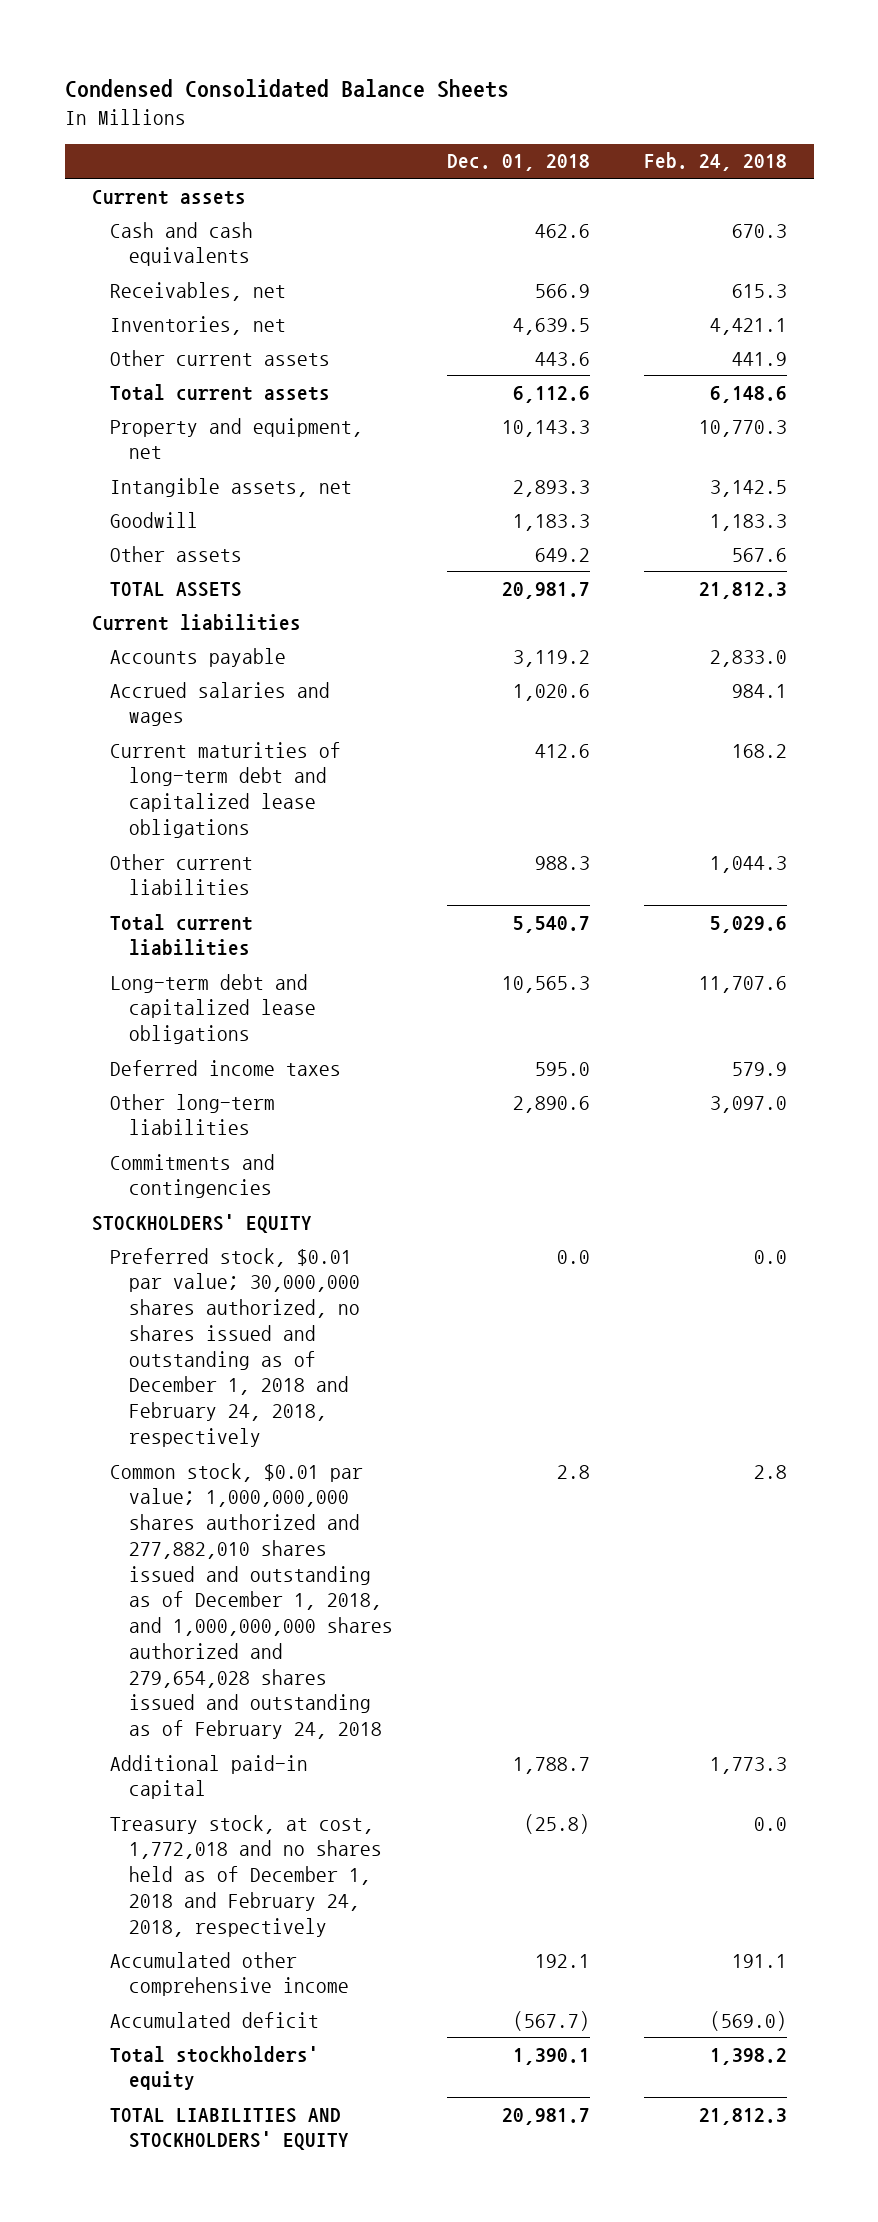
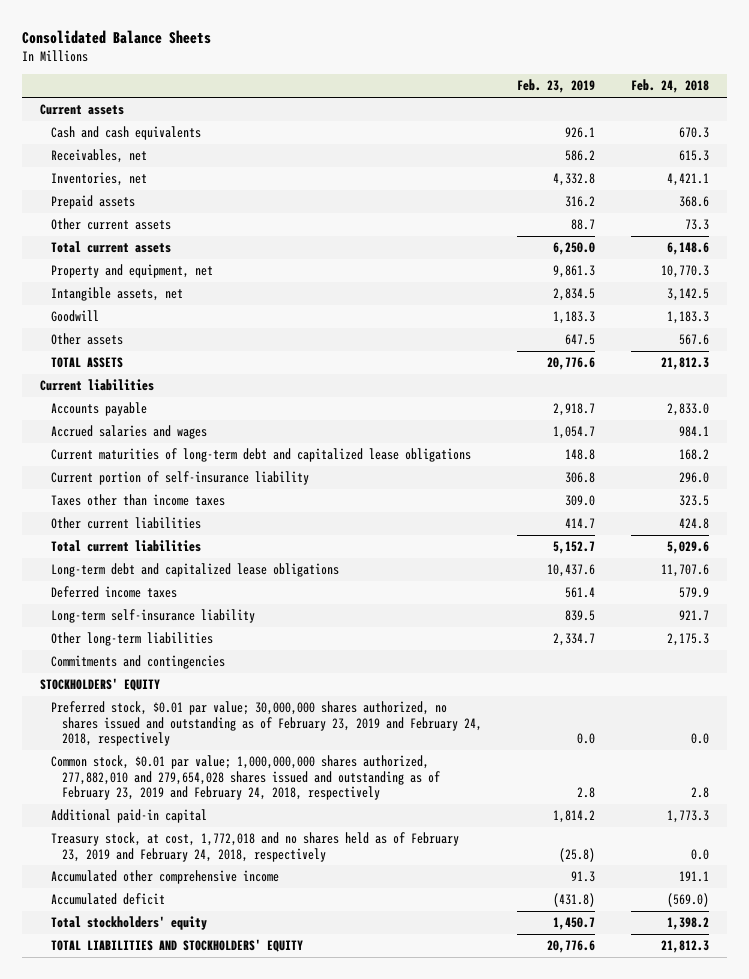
[64,79,509,99] Condensed Consolidated Balance Sheets -> [21,29,211,44] Consolidated Balance Sheets
[446,154,590,172] Dec. 01, 2018 -> none
none -> [517,79,596,94] Feb. 23, 2019
none -> [50,195,135,210] Prepaid assets
[731,351,787,366] 441.9 -> [685,219,710,231] 73.3
none -> [50,471,309,486] Current portion of self-insurance liability
none -> [50,494,225,507] Taxes other than income taxes
[709,855,787,873] 1,044.3 -> [679,518,710,530] 424.8
none -> [50,609,255,624] Long-term self-insurance liability
[709,1095,787,1113] 3,097.0 -> [667,633,710,647] 2,175.3
[110,1247,360,1447] Preferred stock, $0.01 par value; 30,000,000 shares authorized, no shares issued and outstanding as of December 1, 2018 and February 24, 2018, respectively -> [50,701,482,747] Preferred stock, $0.01 par value; 30,000,000 shares authorized, no shares issued and outstanding as of February 23, 2019 and February 24, 2018, respectively
[110,1462,393,1740] Common stock, $0.01 par value; 1,000,000,000 shares authorized and 277,882,010 shares issued and outstanding as of December 1, 2018, and 1,000,000,000 shares authorized and 279,654,028 shares issued and outstanding as of February 24, 2018 -> [50,755,440,801] Common stock, $0.01 par value; 1,000,000,000 shares authorized, 277,882,010 and 279,654,028 shares issued and outstanding as of February 23, 2019 and February 24, 2018, respectively
[110,1814,382,1937] Treasury stock, at cost, 1,772,018 and no shares held as of December 1, 2018 and February 24, 2018, respectively -> [50,832,459,862] Treasury stock, at cost, 1,772,018 and no shares held as of February 23, 2019 and February 24, 2018, respectively

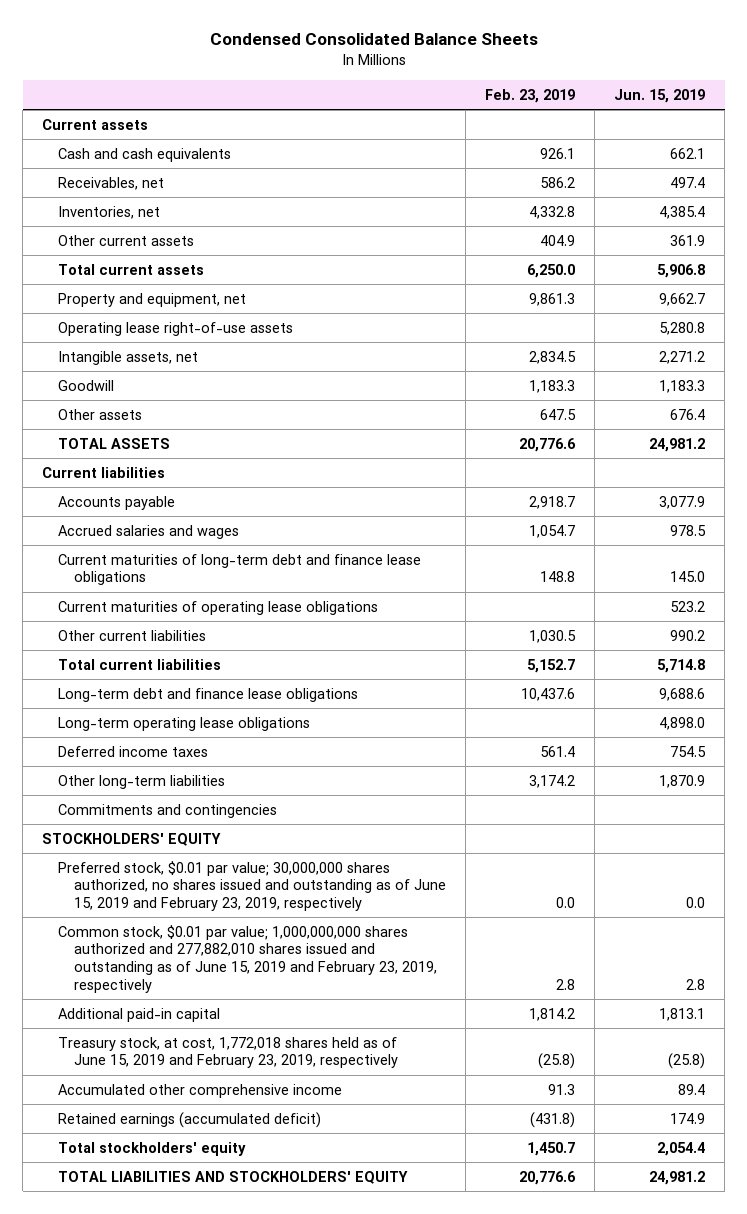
[21,29,211,44] Consolidated Balance Sheets -> [209,33,538,46] Condensed Consolidated Balance Sheets
[631,79,710,94] Feb. 24, 2018 -> none
none -> [614,88,706,103] Jun. 15, 2019
[50,195,135,210] Prepaid assets -> none
[571,219,596,231] 88.7 -> [540,234,576,246] 404.9
none -> [58,321,294,336] Operating lease right-of-use assets
[50,471,309,486] Current portion of self-insurance liability -> none
[50,494,225,507] Taxes other than income taxes -> none
[50,448,471,463] Current maturities of long-term debt and capitalized lease obligations -> [58,553,422,586] Current maturities of long-term debt and finance lease obligations
none -> [58,600,379,615] Current maturities of operating lease obligations
[565,518,596,530] 414.7 -> [529,629,577,643] 1,030.5
[50,563,339,578] Long-term debt and capitalized lease obligations -> [58,687,359,702] Long-term debt and finance lease obligations
none -> [58,716,311,731] Long-term operating lease obligations
[50,609,255,624] Long-term self-insurance liability -> none
[553,633,596,647] 2,334.7 -> [529,774,576,788] 3,174.2
[50,701,482,747] Preferred stock, $0.01 par value; 30,000,000 shares authorized, no shares issued and outstanding as of February 23, 2019 and February 24, 2018, respectively -> [58,860,447,912] Preferred stock, $0.01 par value; 30,000,000 shares authorized, no shares issued and outstanding as of June 15, 2019 and February 23, 2019, respectively
[50,755,440,801] Common stock, $0.01 par value; 1,000,000,000 shares authorized, 277,882,010 and 279,654,028 shares issued and outstanding as of February 23, 2019 and February 24, 2018, respectively -> [58,924,438,993] Common stock, $0.01 par value; 1,000,000,000 shares authorized and 277,882,010 shares issued and outstanding as of June 15, 2019 and February 23, 2019, respectively
[50,832,459,862] Treasury stock, at cost, 1,772,018 and no shares held as of February 23, 2019 and February 24, 2018, respectively -> [58,1036,399,1069] Treasury stock, at cost, 1,772,018 shares held as of June 15, 2019 and February 23, 2019, respectively
[50,893,165,906] Accumulated deficit -> [58,1111,322,1128] Retained earnings (accumulated deficit)

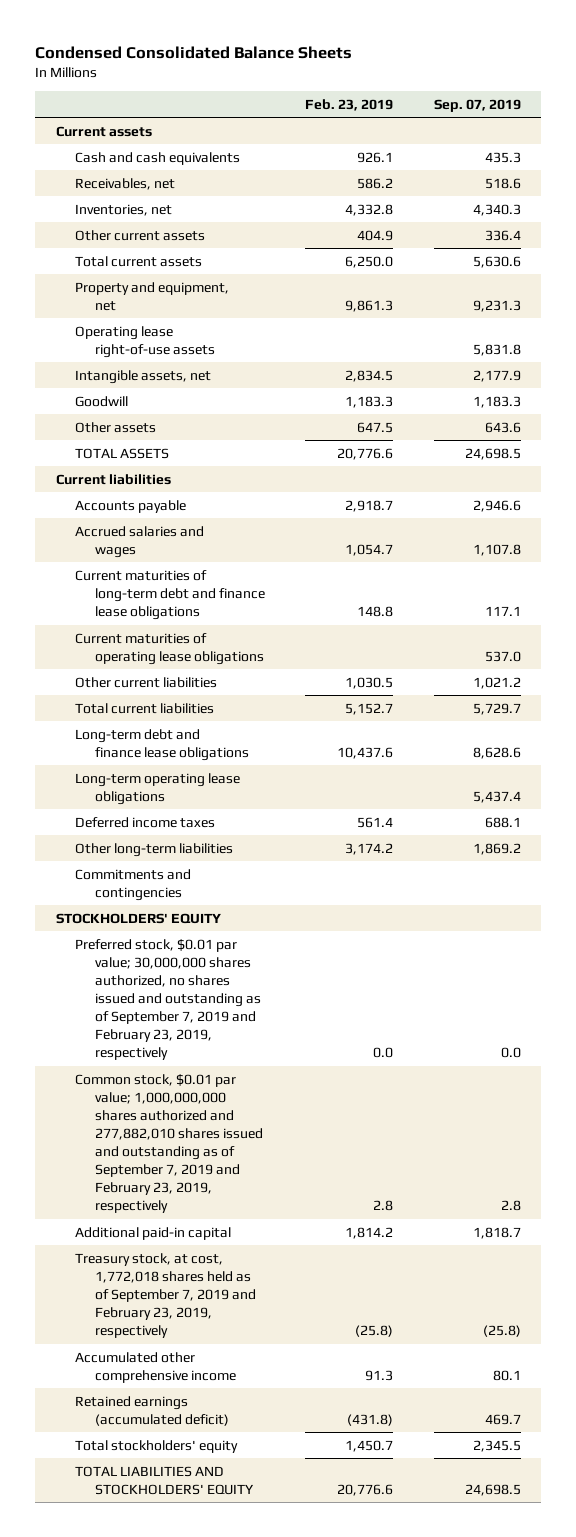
[614,88,706,103] Jun. 15, 2019 -> none
none -> [433,98,521,112] Sep. 07, 2019
[58,860,447,912] Preferred stock, $0.01 par value; 30,000,000 shares authorized, no shares issued and outstanding as of June 15, 2019 and February 23, 2019, respectively -> [75,938,261,1061] Preferred stock, $0.01 par value; 30,000,000 shares authorized, no shares issued and outstanding as of September 7, 2019 and February 23, 2019, respectively
[58,924,438,993] Common stock, $0.01 par value; 1,000,000,000 shares authorized and 277,882,010 shares issued and outstanding as of June 15, 2019 and February 23, 2019, respectively -> [75,1073,263,1214] Common stock, $0.01 par value; 1,000,000,000 shares authorized and 277,882,010 shares issued and outstanding as of September 7, 2019 and February 23, 2019, respectively
[58,1036,399,1069] Treasury stock, at cost, 1,772,018 shares held as of June 15, 2019 and February 23, 2019, respectively -> [75,1252,256,1339] Treasury stock, at cost, 1,772,018 shares held as of September 7, 2019 and February 23, 2019, respectively

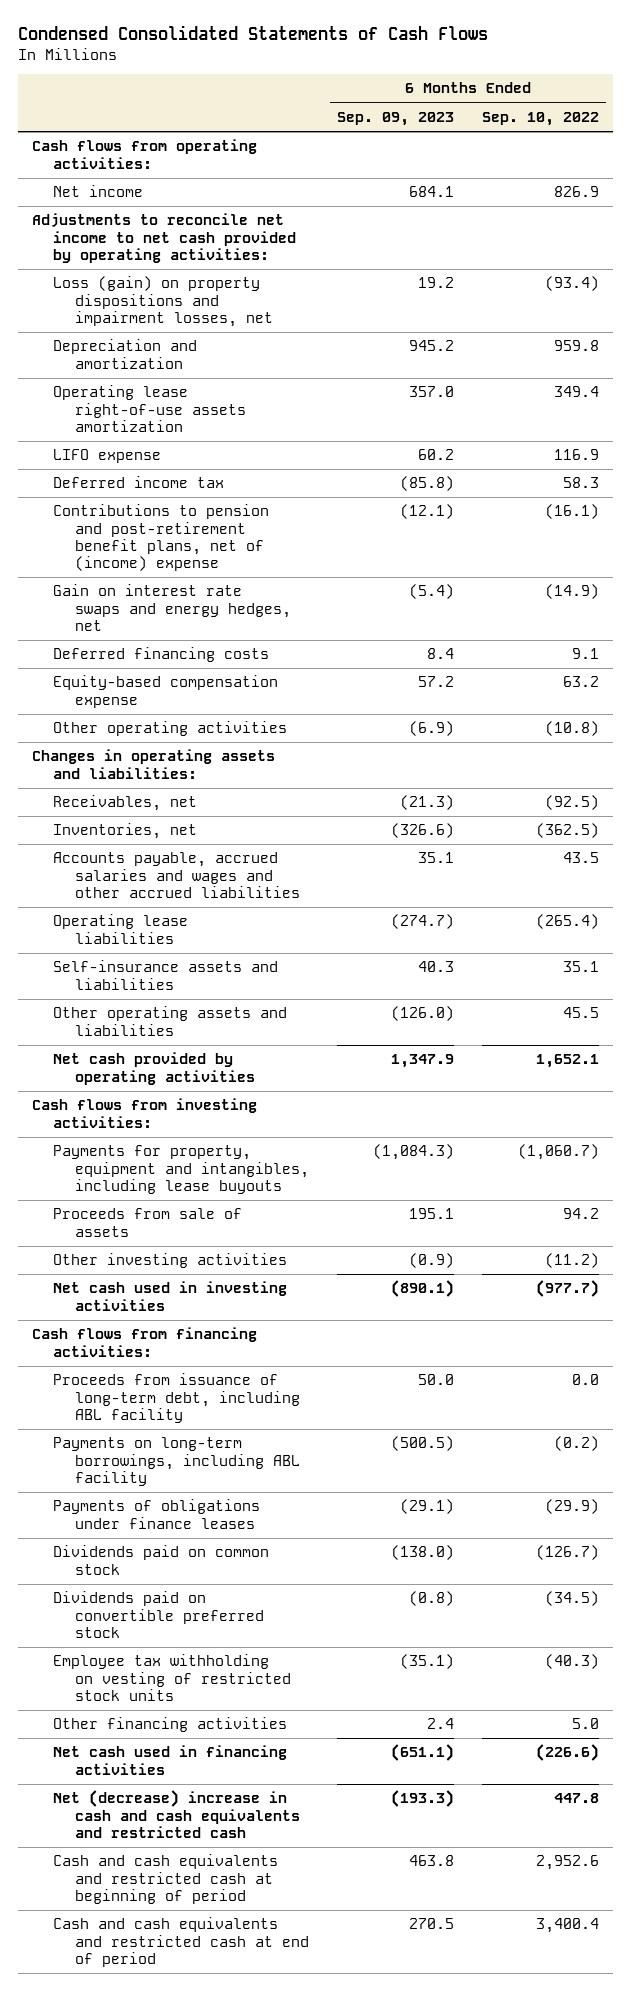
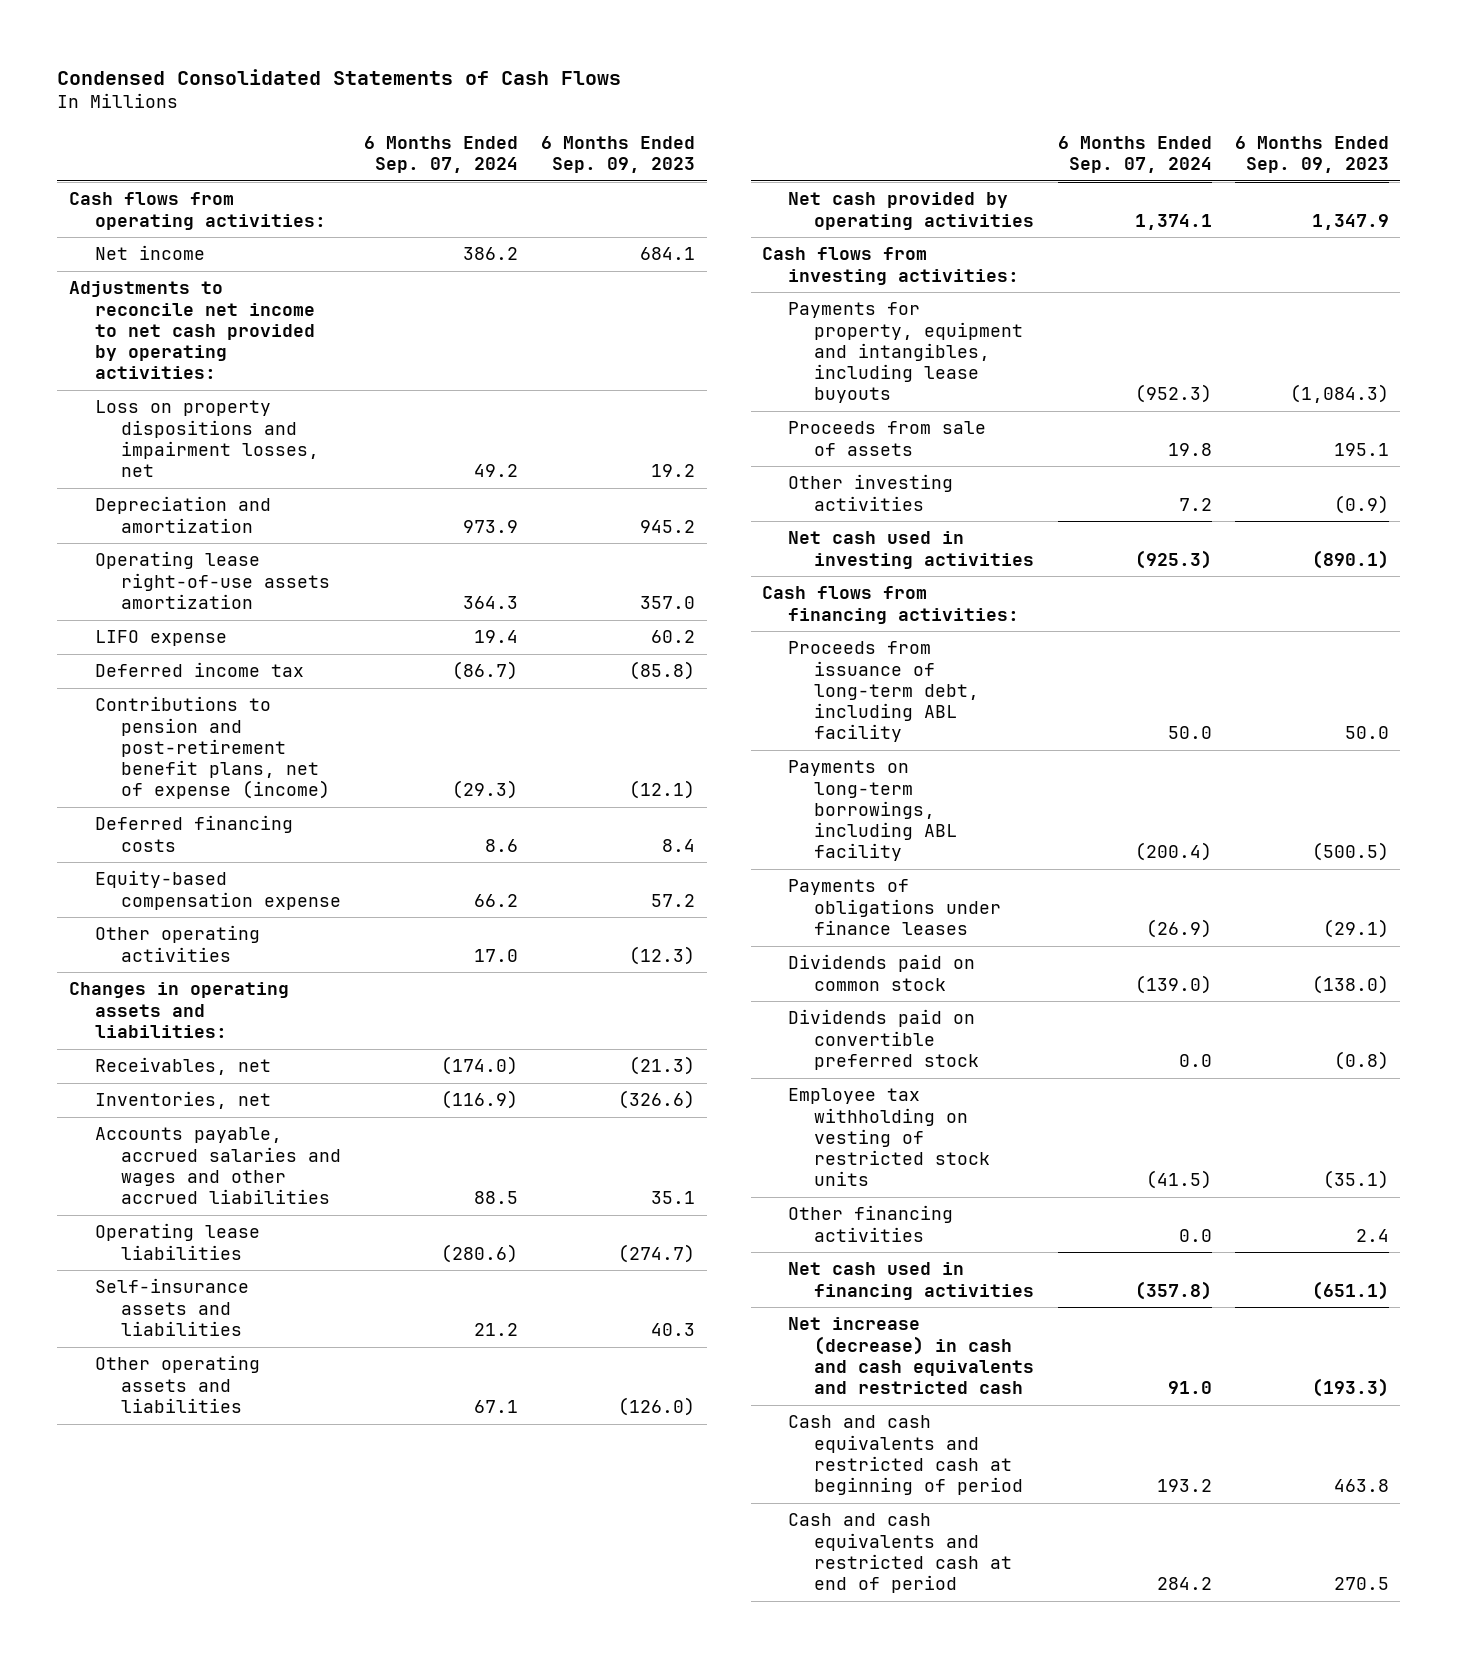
[482,111,600,126] Sep. 10, 2022 -> none
none -> [364,136,519,174] 6 Months Ended Sep. 07, 2024
[53,276,273,327] Loss (gain) on property dispositions and impairment losses, net -> [95,400,320,478] Loss on property dispositions and impairment losses, net
[53,584,291,631] Gain on interest rate swaps and energy hedges, net -> none
[53,504,270,571] Contributions to pension and post-retirement benefit plans, net of (income) expense -> [95,696,331,800] Contributions to pension and post-retirement benefit plans, net of expense (income)
[409,721,455,737] (6.9) -> [629,945,696,965] (12.3)
[53,1790,300,1838] Net (decrease) increase in cash and cash equivalents and restricted cash -> [788,1317,1035,1395] Net increase (decrease) in cash and cash equivalents and restricted cash

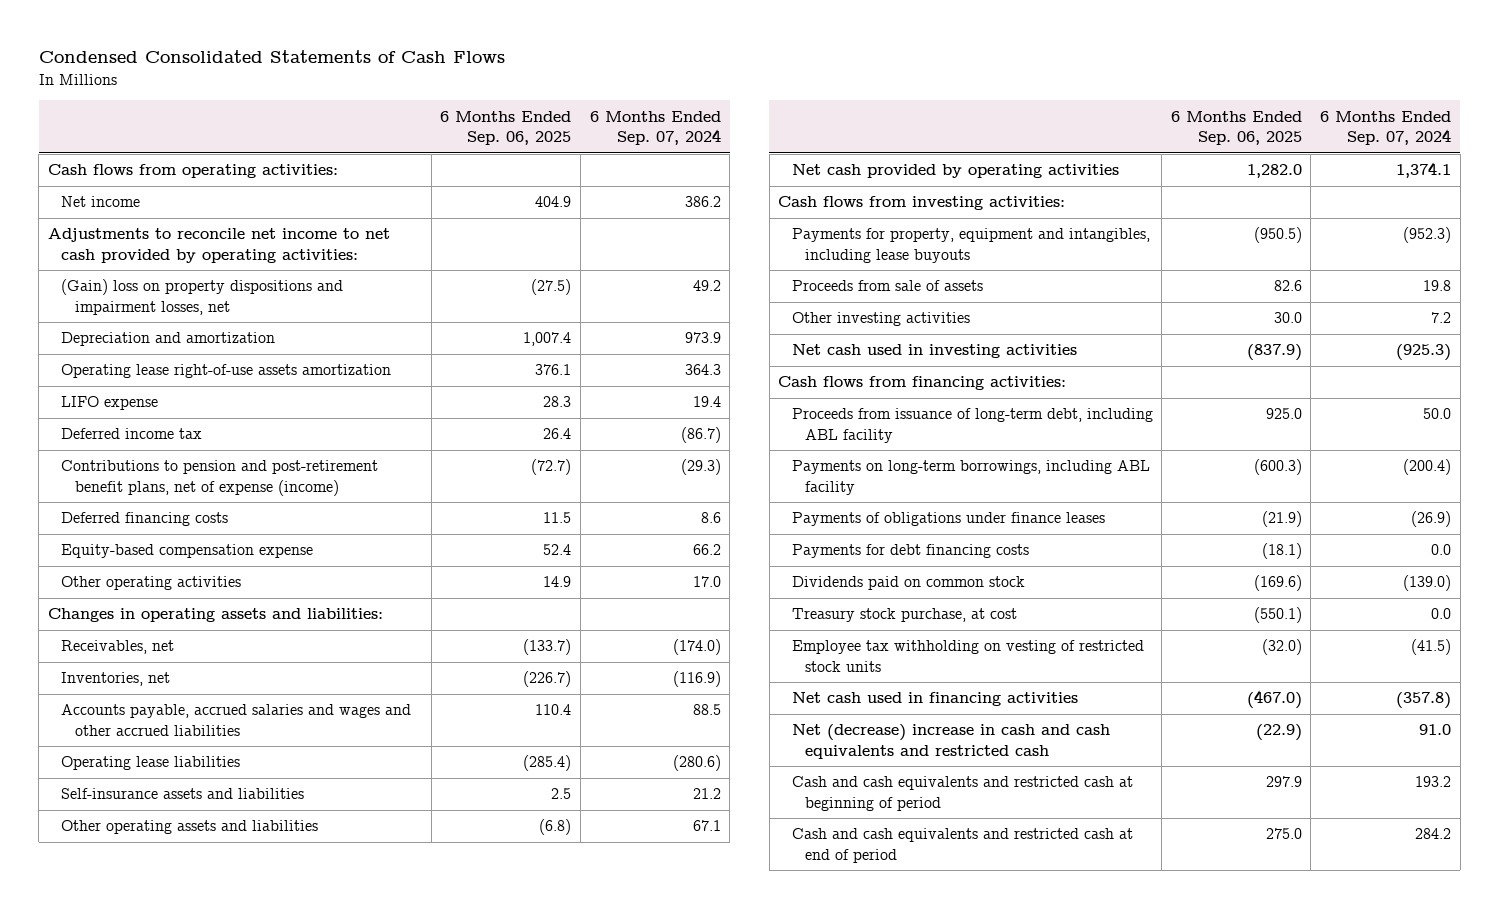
[541,136,696,174] 6 Months Ended Sep. 09, 2023 -> none
none -> [440,110,572,145] 6 Months Ended Sep. 06, 2025
[95,400,320,478] Loss on property dispositions and impairment losses, net -> [61,279,344,315] (Gain) loss on property dispositions and impairment losses, net
none -> [791,544,1029,559] Payments for debt financing costs
[788,1009,980,1070] Dividends paid on convertible preferred stock -> none
none -> [791,608,1017,623] Treasury stock purchase, at cost
[788,1205,954,1242] Other financing activities -> none
[788,1317,1035,1395] Net increase (decrease) in cash and cash equivalents and restricted cash -> [791,724,1110,759] Net (decrease) increase in cash and cash equivalents and restricted cash

